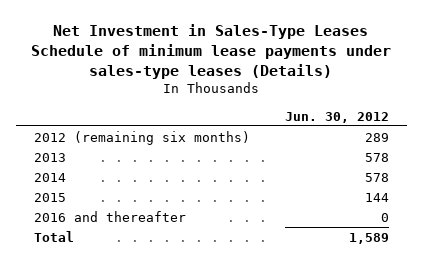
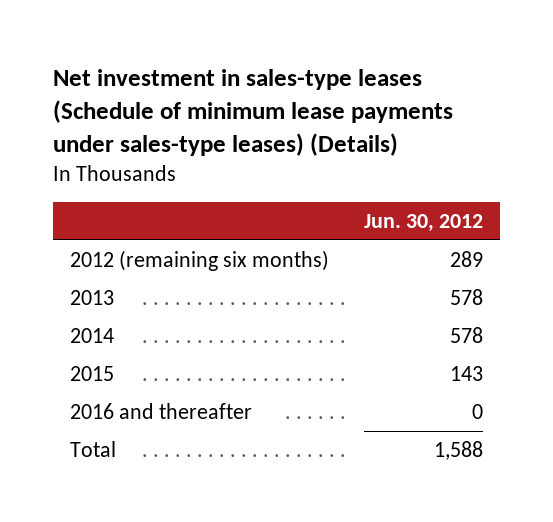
[31,23,392,79] Net Investment in Sales-Type Leases Schedule of minimum lease payments under sales-type leases (Details) -> [52,68,453,156] Net investment in sales-type leases (Schedule of minimum lease payments under sales-type leases) (Details)
[364,192,389,202] 144 -> [449,365,483,381] 143
[348,232,389,244] 1,589 -> [433,440,483,460] 1,588

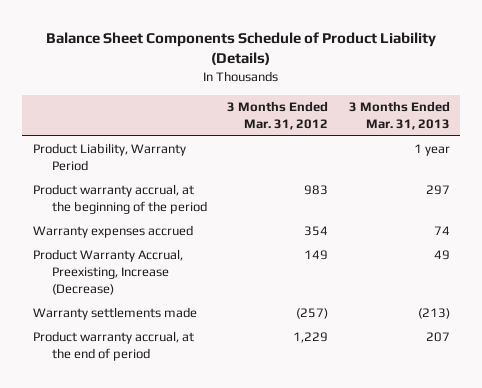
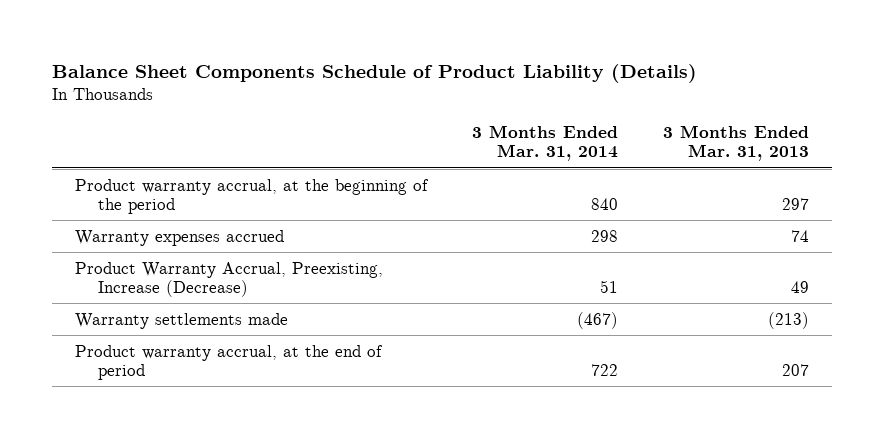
[227,100,329,130] 3 Months Ended Mar. 31, 2012 -> none
none -> [472,125,619,162] 3 Months Ended Mar. 31, 2014
[32,143,186,172] Product Liability, Warranty Period -> none

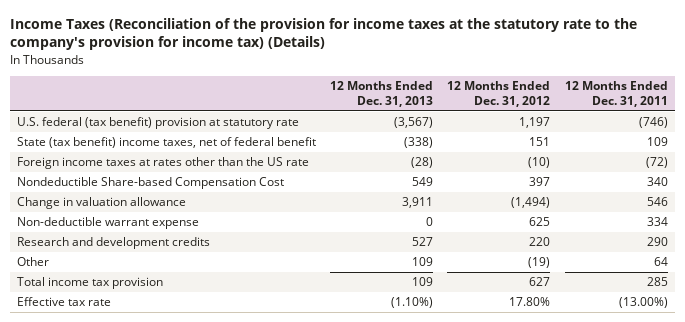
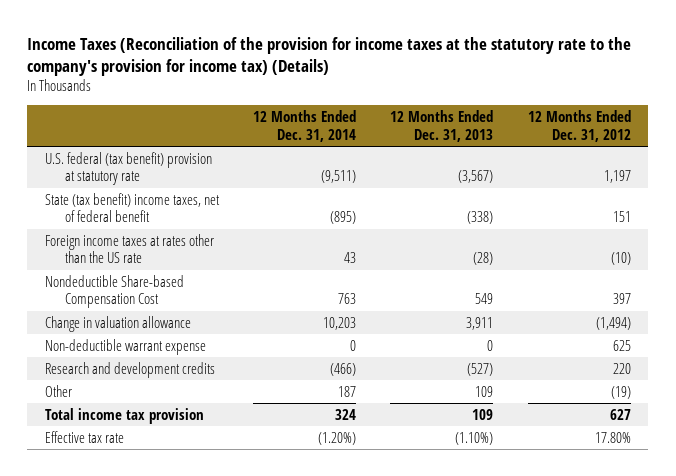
[564,80,668,108] 12 Months Ended Dec. 31, 2011 -> none
none -> [253,110,357,142] 12 Months Ended Dec. 31, 2014
[412,237,434,247] 527 -> [467,362,494,376] (527)

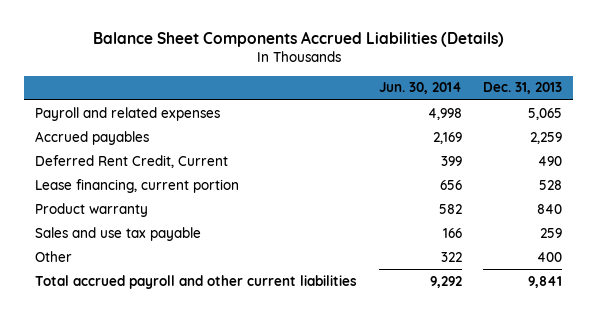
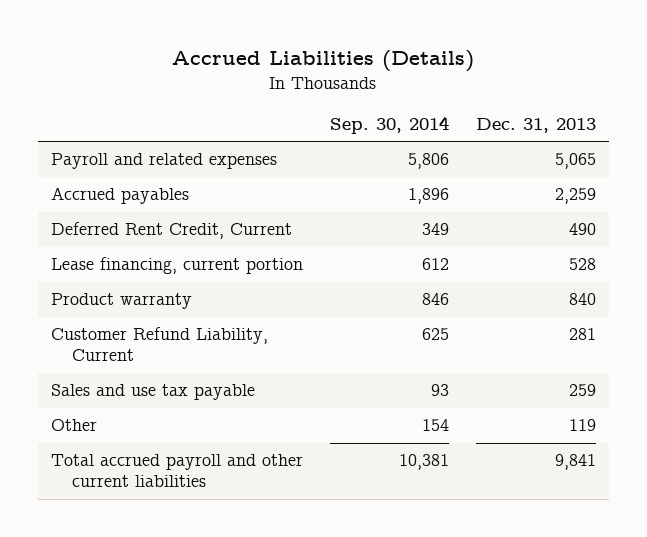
[92,31,504,48] Balance Sheet Components Accrued Liabilities (Details) -> [172,50,475,73] Accrued Liabilities (Details)
[378,82,462,95] Jun. 30, 2014 -> none
none -> [329,115,449,134] Sep. 30, 2014
none -> [51,327,269,362] Customer Refund Liability, Current
[537,251,563,262] 400 -> [568,419,596,432] 119

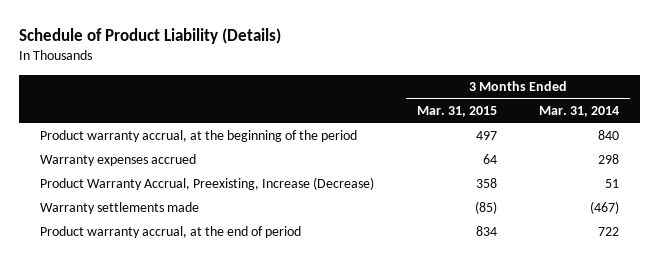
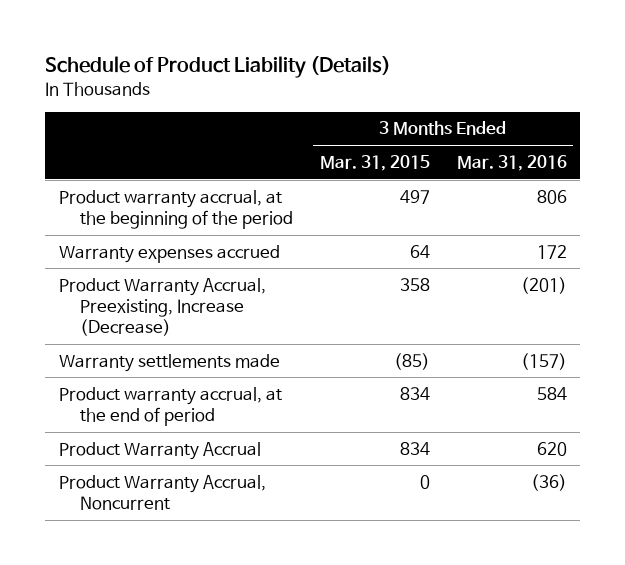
[539,106,620,118] Mar. 31, 2014 -> none
none -> [456,154,567,171] Mar. 31, 2016
none -> [58,441,261,460] Product Warranty Accrual
none -> [58,474,266,511] Product Warranty Accrual, Noncurrent

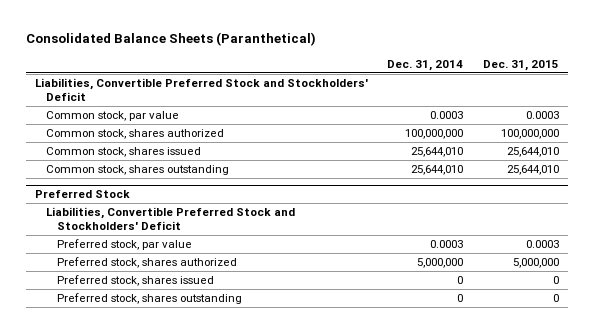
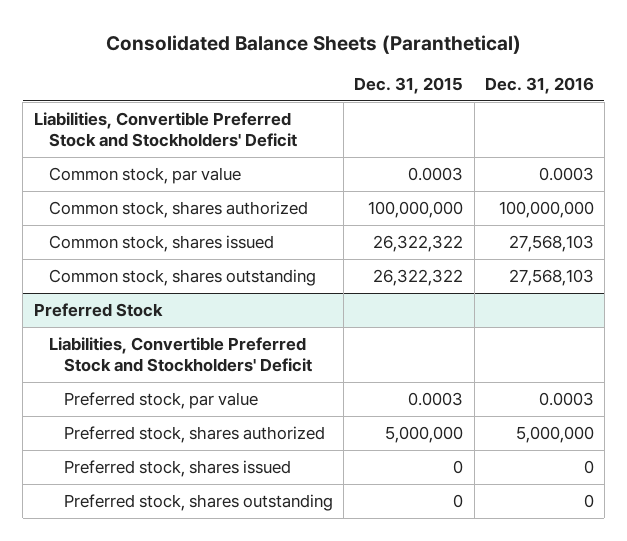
[387,59,464,71] Dec. 31, 2014 -> none
none -> [484,76,594,94] Dec. 31, 2016
[506,147,559,158] 25,644,010 -> [373,235,464,253] 26,322,322
[506,165,559,176] 25,644,010 -> [373,269,464,287] 26,322,322

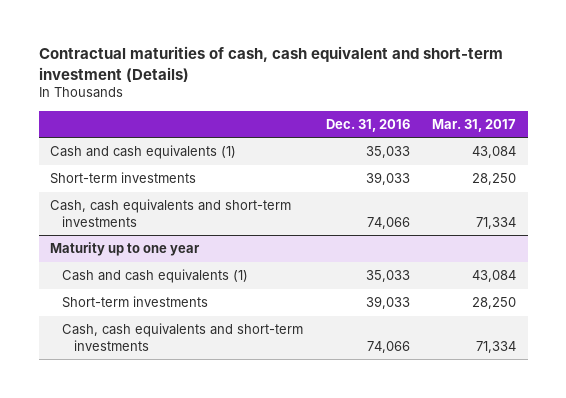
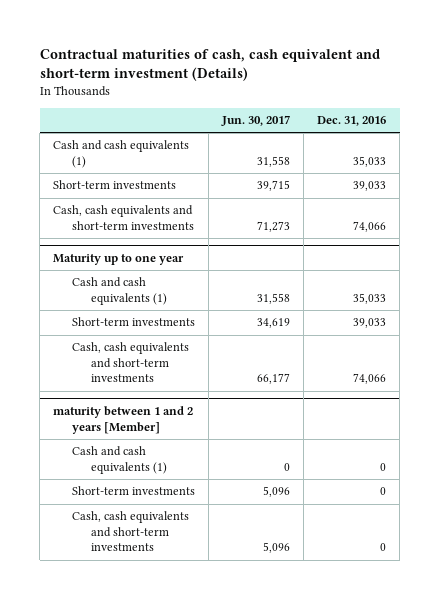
[432,118,517,132] Mar. 31, 2017 -> none
none -> [221,115,291,127] Jun. 30, 2017
none -> [53,406,194,434] maturity between 1 and 2 years [Member]
none -> [72,446,168,474] Cash and cash equivalents (1)
none -> [72,486,196,496] Short-term investments
none -> [72,511,190,552] Cash, cash equivalents and short-term investments

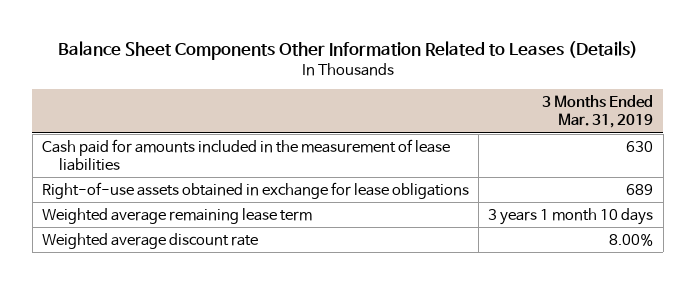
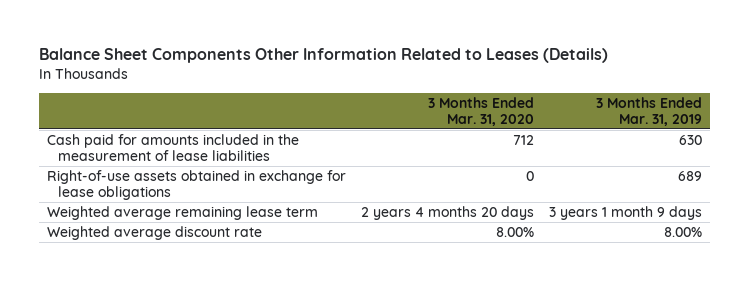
none -> [428,96,535,126] 3 Months Ended Mar. 31, 2020
[488,207,654,225] 3 years 1 month 10 days -> [549,205,703,220] 3 years 1 month 9 days

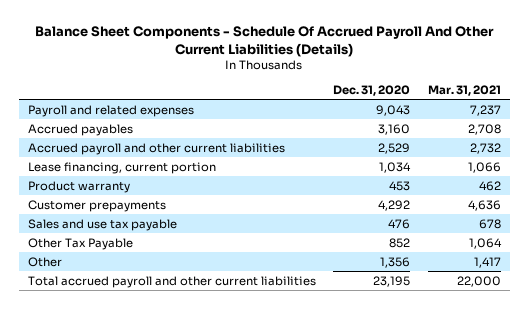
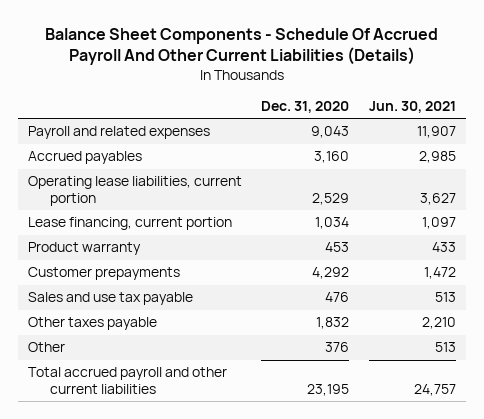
[428,85,502,97] Mar. 31, 2021 -> none
none -> [368,101,456,114] Jun. 30, 2021
[27,142,285,155] Accrued payroll and other current liabilities -> [27,176,242,206] Operating lease liabilities, current portion
[27,237,133,250] Other Tax Payable -> [27,317,157,331] Other taxes payable
[389,237,411,248] 852 -> [316,317,350,330] 1,832
[380,256,411,268] 1,356 -> [325,342,350,353] 376

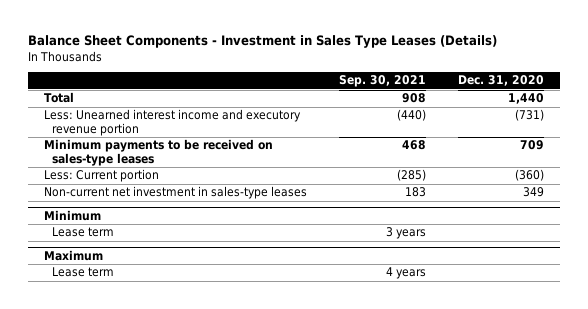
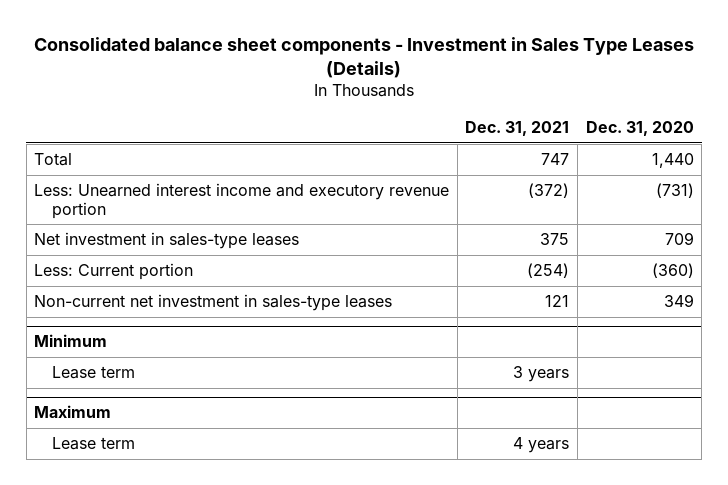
[27,35,497,49] Balance Sheet Components - Investment in Sales Type Leases (Details) -> [33,36,694,78] Consolidated balance sheet components - Investment in Sales Type Leases (Details)
[339,75,427,88] Sep. 30, 2021 -> none
none -> [465,121,570,137] Dec. 31, 2021
[44,139,274,166] Minimum payments to be received on sales-type leases -> [34,232,300,250] Net investment in sales-type leases

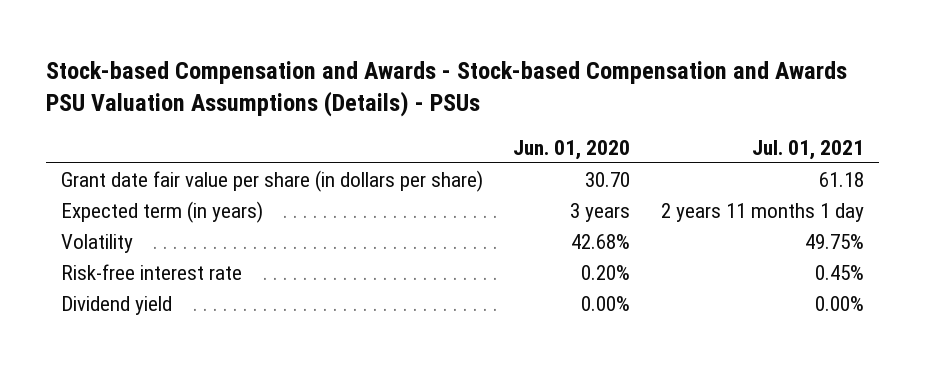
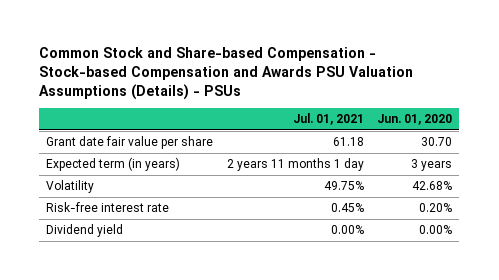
[46,60,848,118] Stock-based Compensation and Awards - Stock-based Compensation and Awards PSU Valuation Assumptions (Details) - PSUs -> [39,47,414,100] Common Stock and Share-based Compensation - Stock-based Compensation and Awards PSU Valuation Assumptions (Details) - PSUs
[61,169,484,192] Grant date fair value per share (in dollars per share) -> [46,136,214,150] Grant date fair value per share

